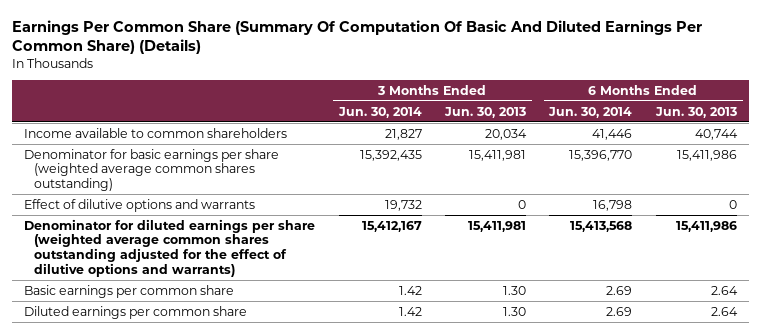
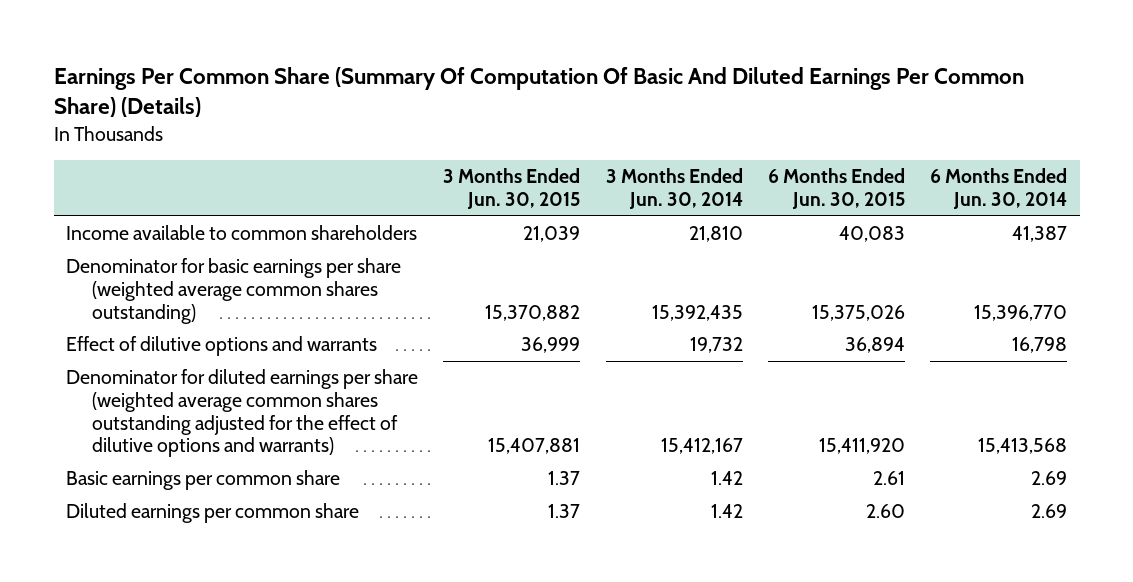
[443,106,526,118] Jun. 30, 2013 -> none
[654,106,737,118] Jun. 30, 2013 -> none
none -> [443,168,581,210] 3 Months Ended Jun. 30, 2015
none -> [767,168,905,210] 6 Months Ended Jun. 30, 2015
[384,128,422,140] 21,827 -> [688,226,743,243] 21,810
[592,128,633,140] 41,446 -> [1012,226,1068,243] 41,387

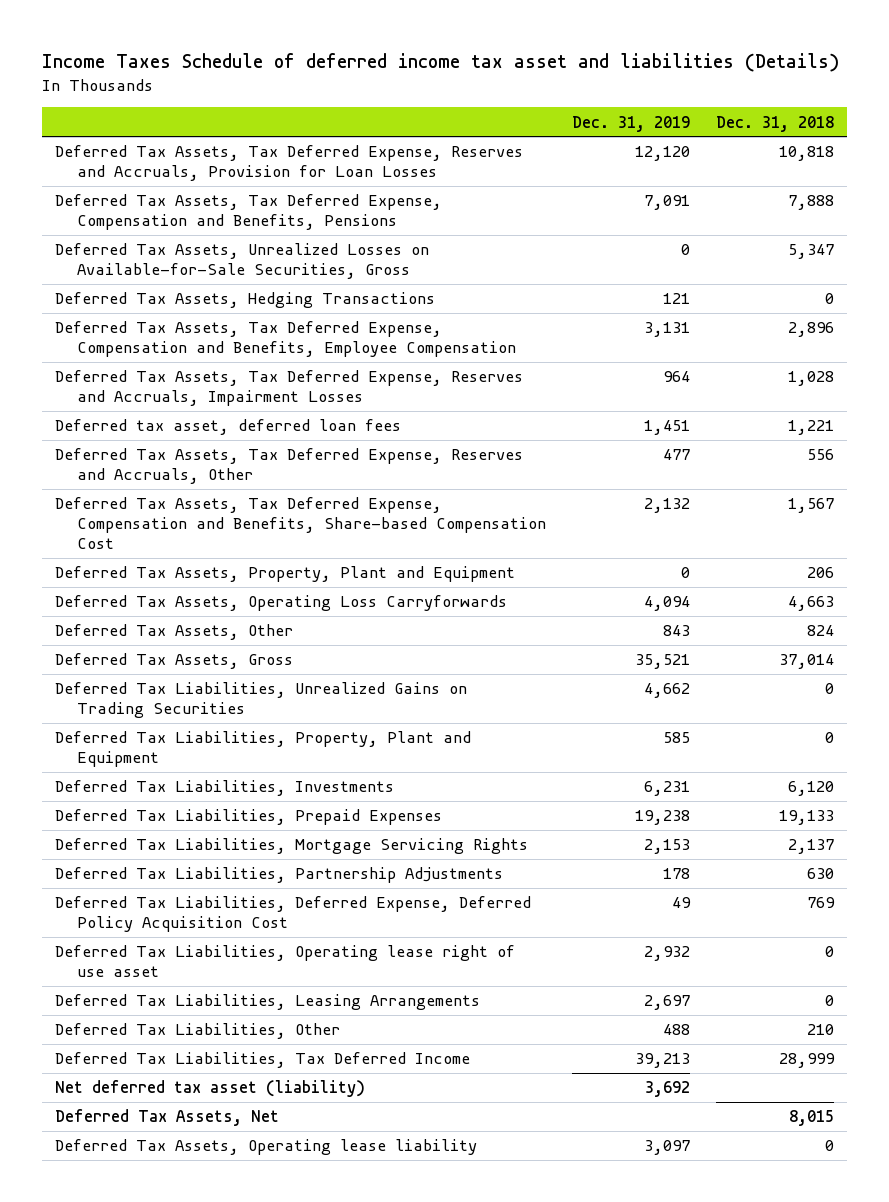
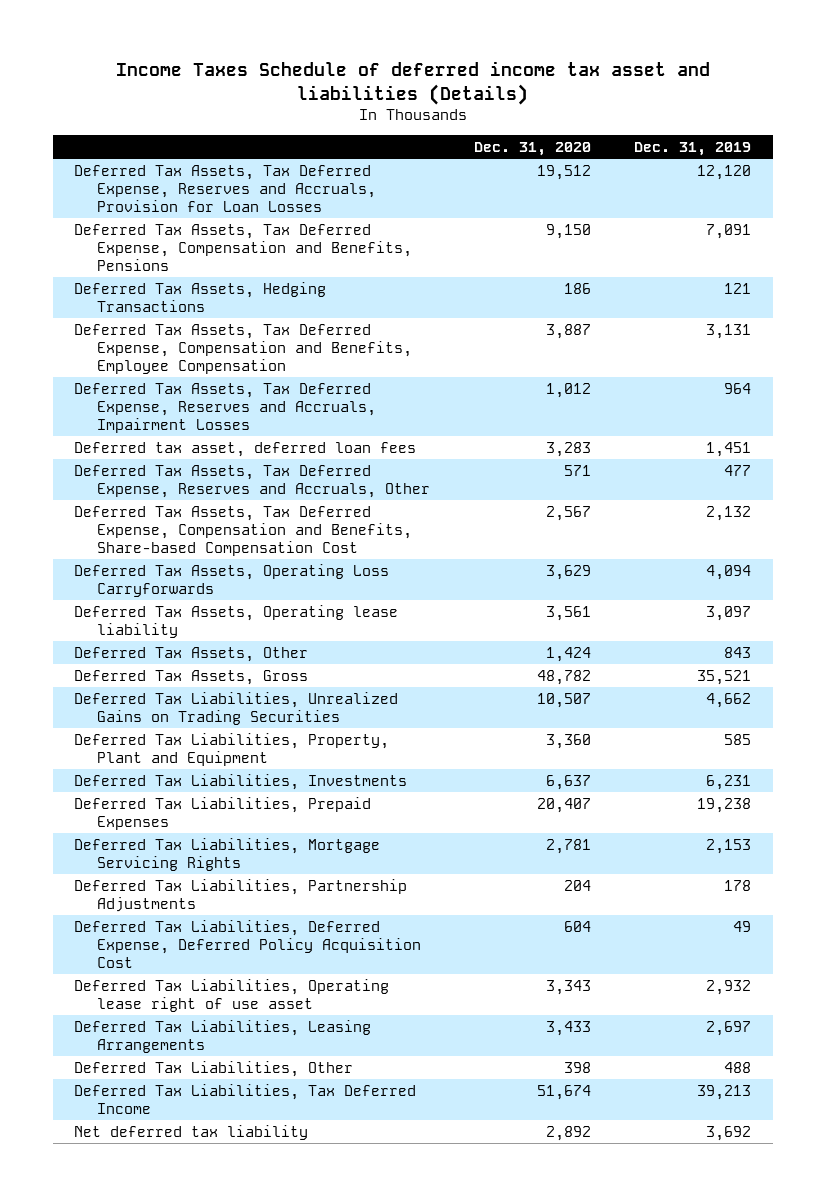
[716,115,835,132] Dec. 31, 2018 -> none
none -> [473,141,591,156] Dec. 31, 2020
[55,243,430,280] Deferred Tax Assets, Unrealized Losses on Available-for-Sale Securities, Gross -> none
[55,566,516,583] Deferred Tax Assets, Property, Plant and Equipment -> none
[55,1139,478,1156] Deferred Tax Assets, Operating lease liability -> [74,604,399,638] Deferred Tax Assets, Operating lease liability
[55,1109,280,1127] Deferred Tax Assets, Net -> none
[55,1080,366,1098] Net deferred tax asset (liability) -> [74,1124,309,1140] Net deferred tax liability

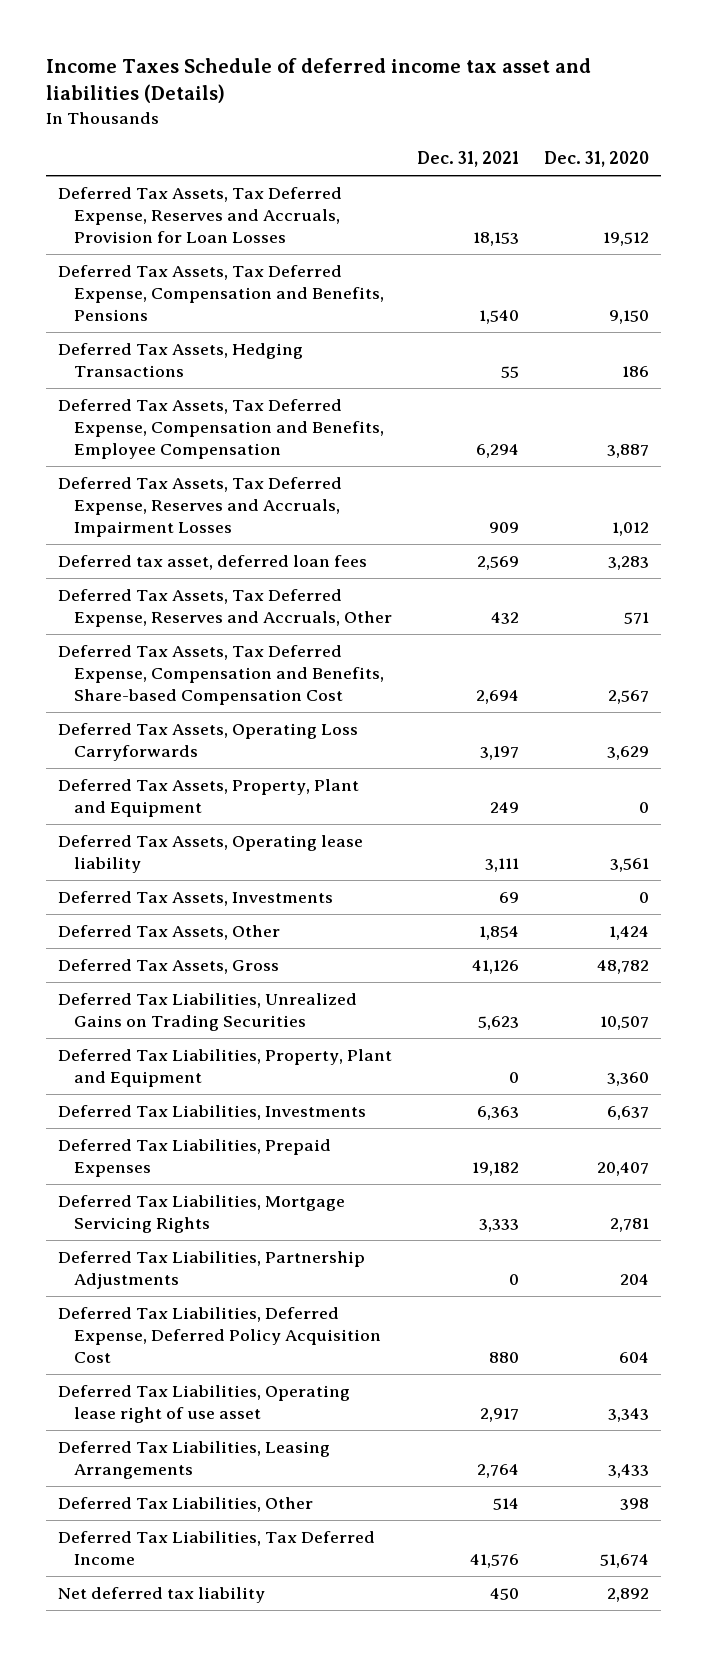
[634,141,752,156] Dec. 31, 2019 -> none
none -> [416,151,519,168] Dec. 31, 2021
none -> [58,778,360,818] Deferred Tax Assets, Property, Plant and Equipment
none -> [58,890,334,906] Deferred Tax Assets, Investments

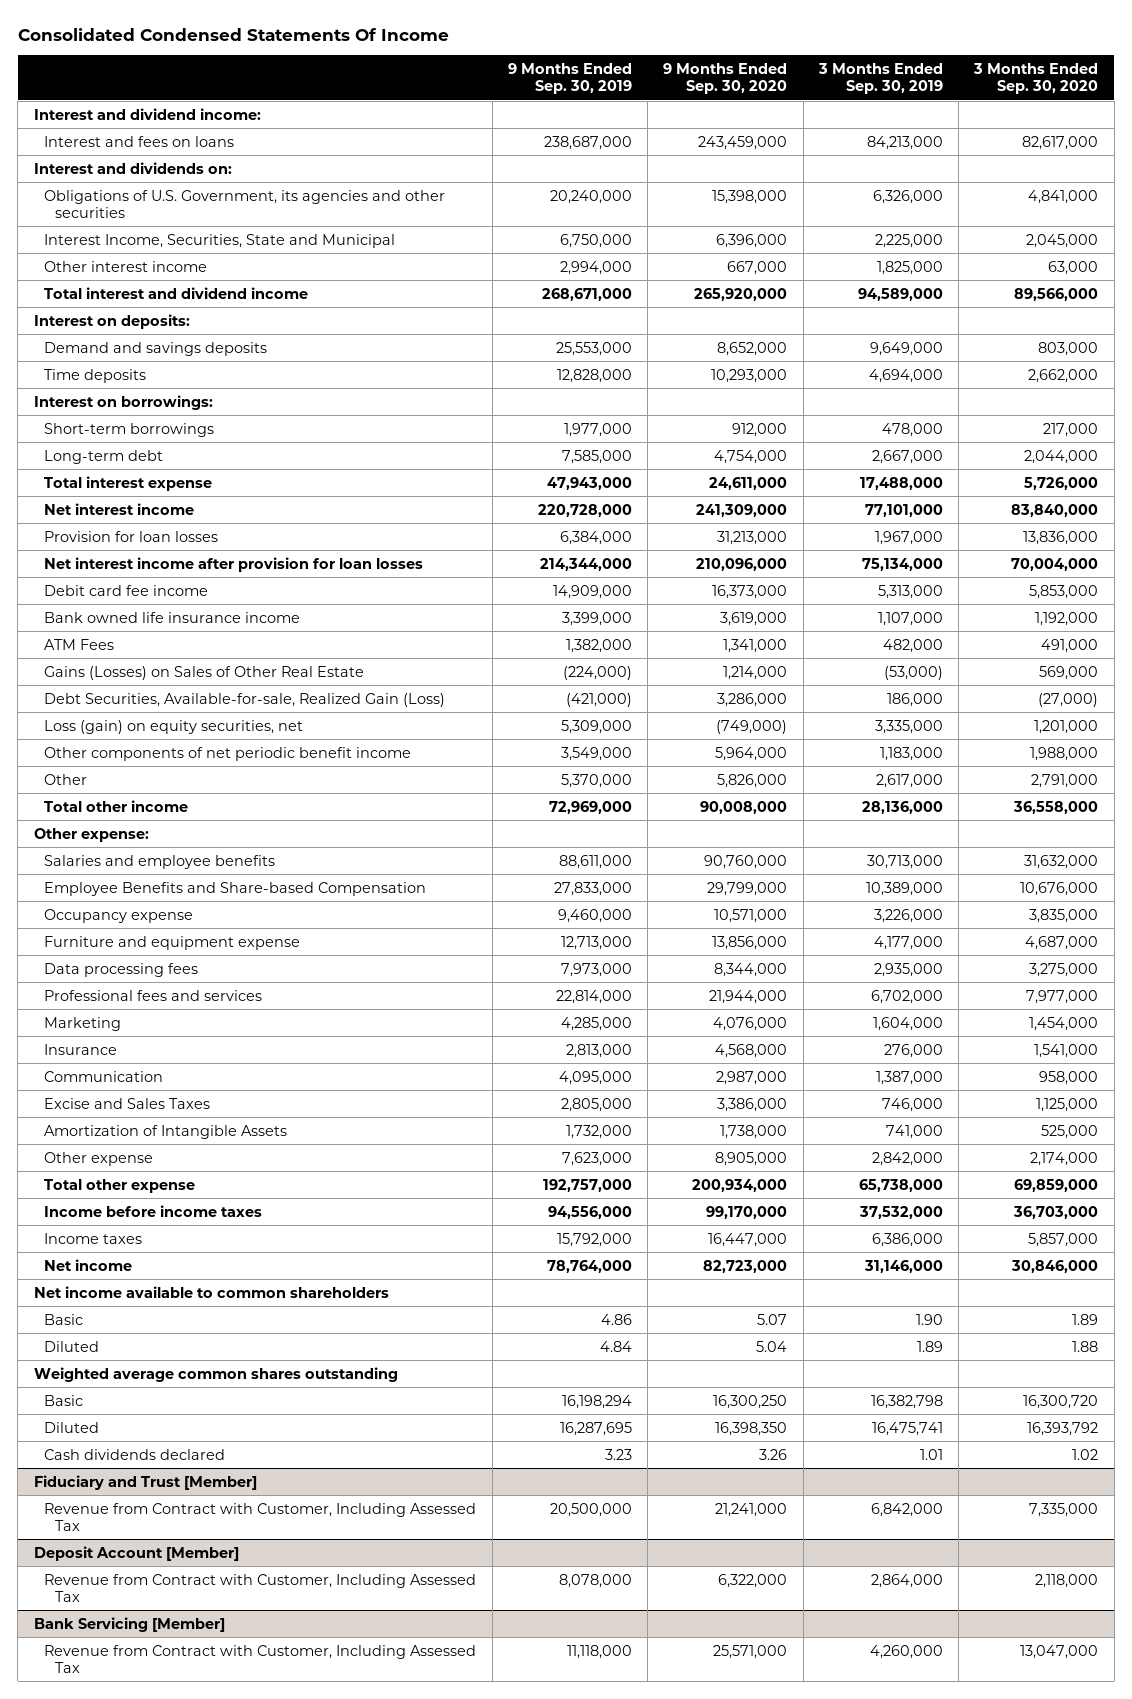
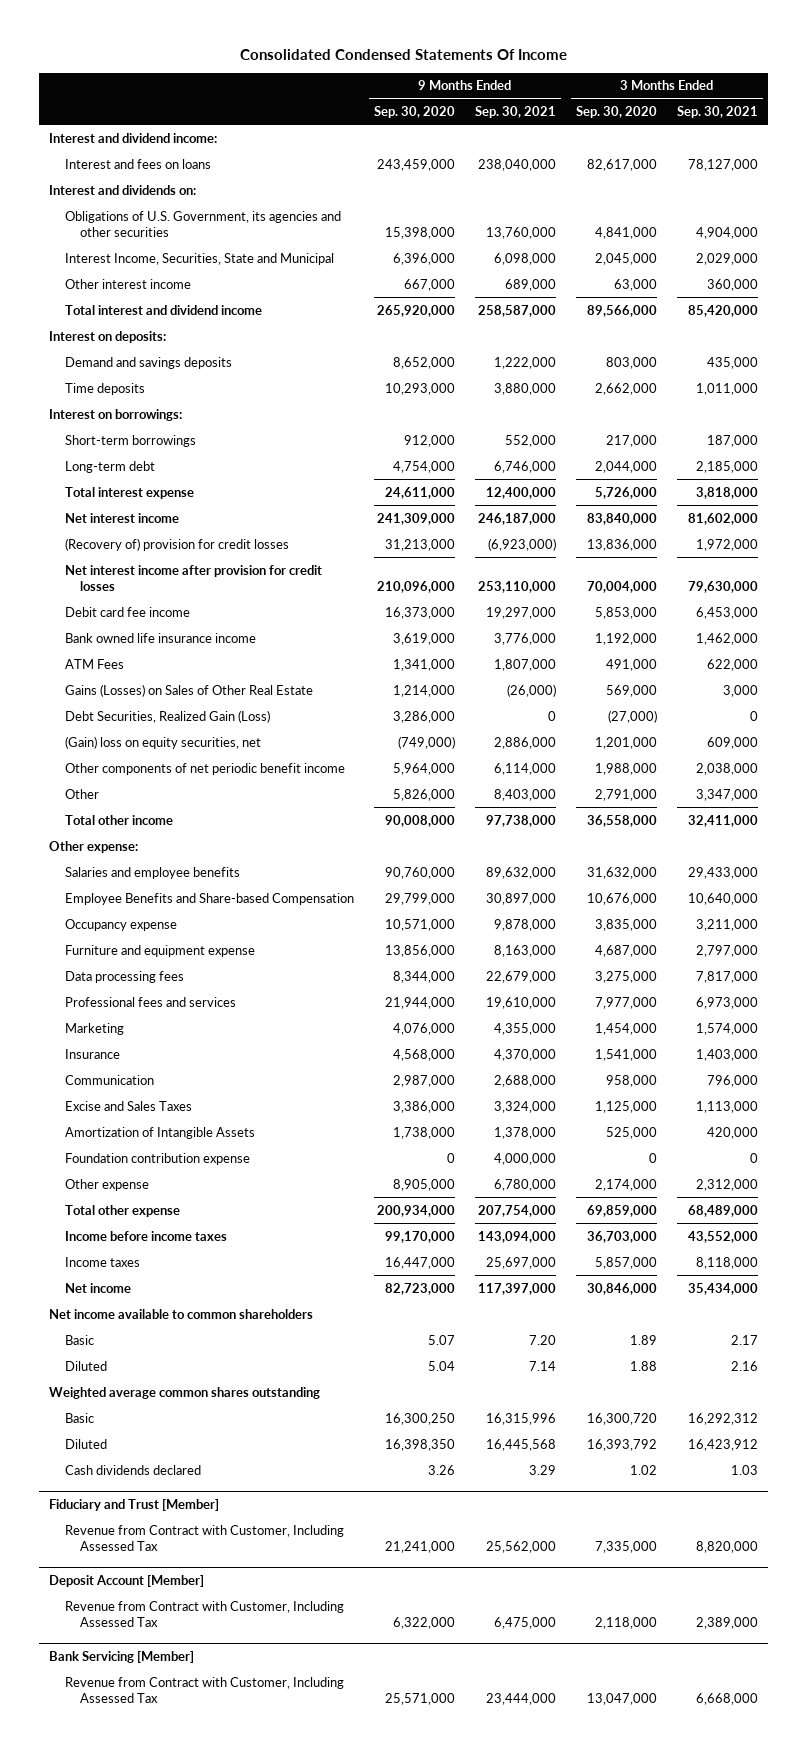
[507,62,632,95] 9 Months Ended Sep. 30, 2019 -> none
[817,62,943,95] 3 Months Ended Sep. 30, 2019 -> none
none -> [474,106,556,119] Sep. 30, 2021
none -> [677,106,759,119] Sep. 30, 2021
[44,530,219,542] Provision for loan losses -> [64,537,289,551] (Recovery of) provision for credit losses
[44,556,424,572] Net interest income after provision for loan losses -> [64,564,322,592] Net interest income after provision for credit losses
[44,692,446,707] Debt Securities, Available-for-sale, Realized Gain (Loss) -> [64,709,270,723] Debt Securities, Realized Gain (Loss)
[44,719,304,734] Loss (gain) on equity securities, net -> [64,735,261,749] (Gain) loss on equity securities, net
none -> [64,1152,250,1165] Foundation contribution expense

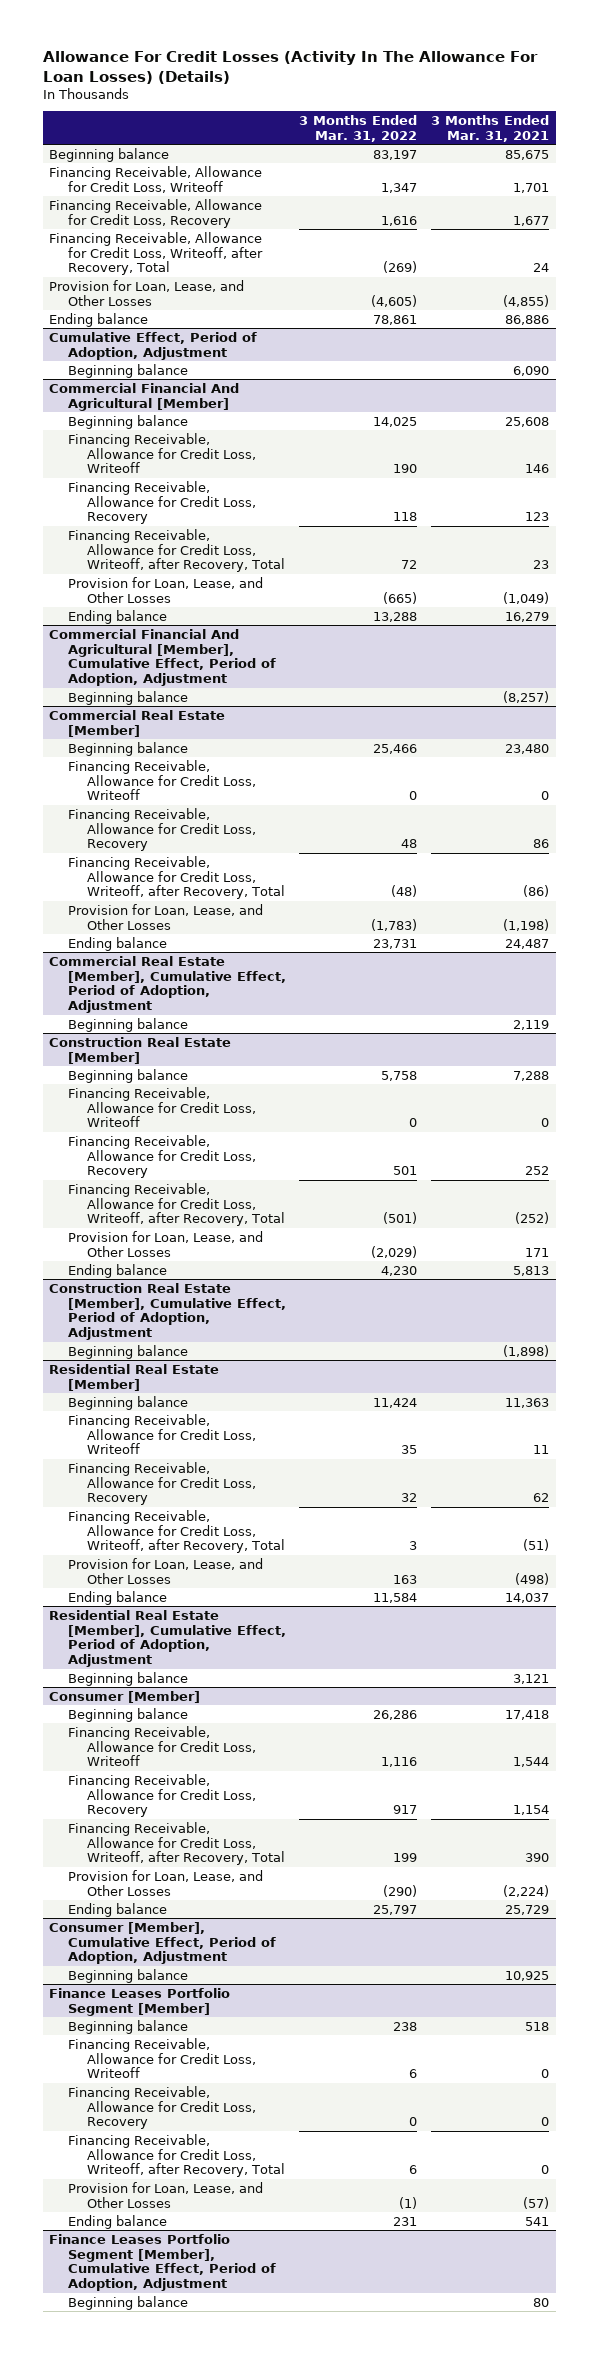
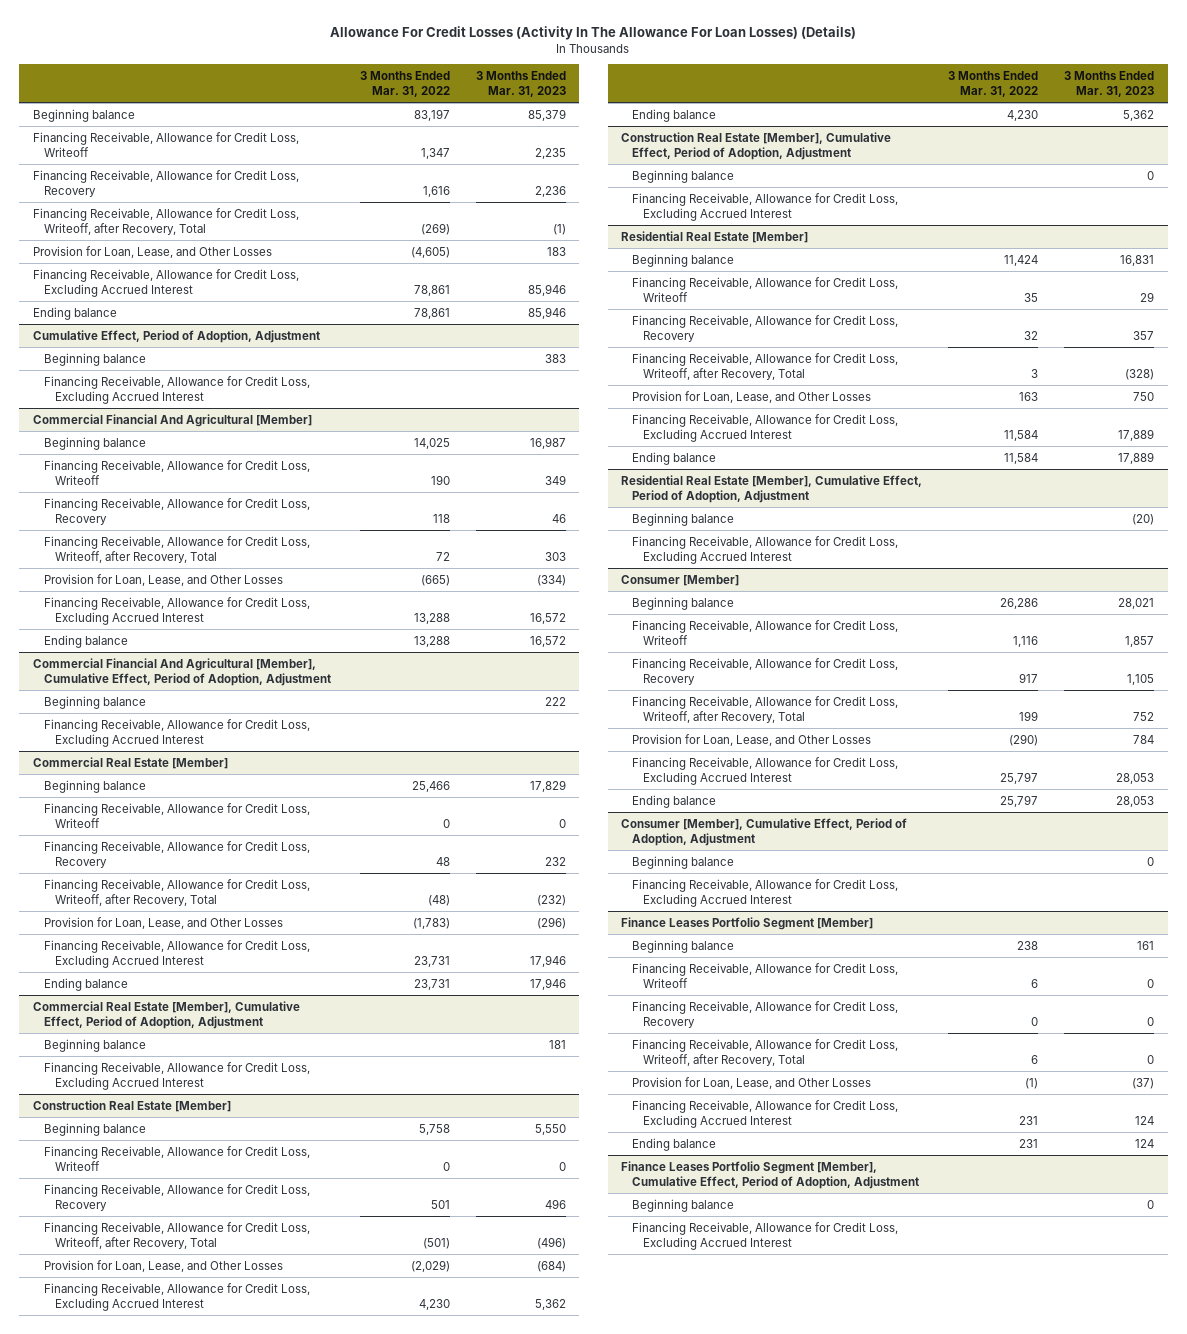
[430,115,549,142] 3 Months Ended Mar. 31, 2021 -> none
none -> [475,70,566,97] 3 Months Ended Mar. 31, 2023
none -> [32,268,299,297] Financing Receivable, Allowance for Credit Loss, Excluding Accrued Interest
none -> [43,375,310,404] Financing Receivable, Allowance for Credit Loss, Excluding Accrued Interest
none -> [43,596,310,625] Financing Receivable, Allowance for Credit Loss, Excluding Accrued Interest
none -> [43,718,310,747] Financing Receivable, Allowance for Credit Loss, Excluding Accrued Interest
none -> [43,939,310,968] Financing Receivable, Allowance for Credit Loss, Excluding Accrued Interest
none -> [43,1061,310,1090] Financing Receivable, Allowance for Credit Loss, Excluding Accrued Interest
none -> [43,1282,310,1311] Financing Receivable, Allowance for Credit Loss, Excluding Accrued Interest
none -> [632,192,899,221] Financing Receivable, Allowance for Credit Loss, Excluding Accrued Interest
none -> [632,413,899,442] Financing Receivable, Allowance for Credit Loss, Excluding Accrued Interest
none -> [632,535,899,564] Financing Receivable, Allowance for Credit Loss, Excluding Accrued Interest
none -> [632,756,899,785] Financing Receivable, Allowance for Credit Loss, Excluding Accrued Interest
none -> [632,878,899,907] Financing Receivable, Allowance for Credit Loss, Excluding Accrued Interest
none -> [632,1099,899,1128] Financing Receivable, Allowance for Credit Loss, Excluding Accrued Interest
none -> [632,1221,899,1250] Financing Receivable, Allowance for Credit Loss, Excluding Accrued Interest

